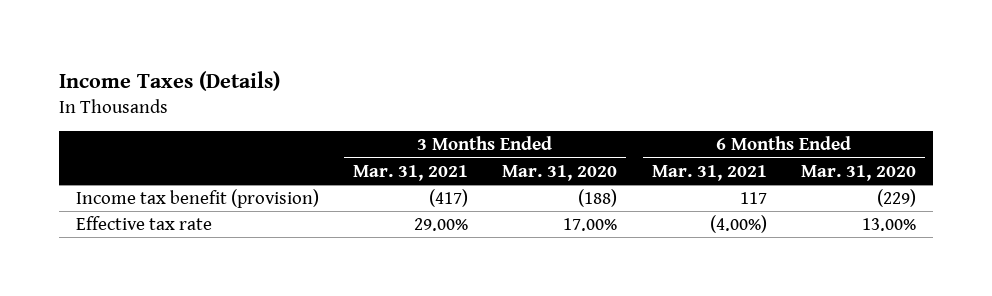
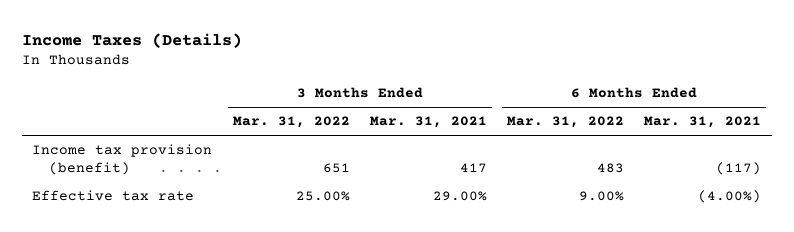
[502,164,618,181] Mar. 31, 2020 -> none
[800,164,916,181] Mar. 31, 2020 -> none
none -> [232,116,350,129] Mar. 31, 2022
none -> [507,116,625,129] Mar. 31, 2022
[75,188,319,208] Income tax benefit (provision) -> [32,144,213,176] Income tax provision (benefit)
[429,188,469,207] (417) -> [459,163,487,174] 417
[739,191,767,204] 117 -> [716,162,762,176] (117)

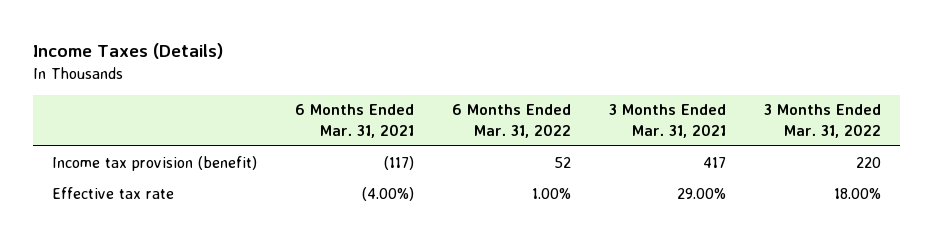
[322,163,350,174] 651 -> [855,156,881,168] 220
[597,163,625,174] 483 -> [553,156,571,168] 52
[295,191,350,202] 25.00% -> [833,187,881,199] 18.00%
[579,191,625,202] 9.00% -> [531,187,571,199] 1.00%

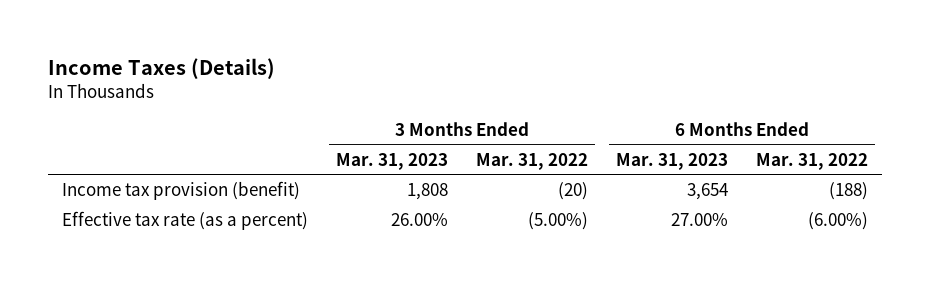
[294,104,414,138] 6 Months Ended Mar. 31, 2021 -> none
[608,104,726,138] 3 Months Ended Mar. 31, 2021 -> none
none -> [336,152,449,170] Mar. 31, 2023
none -> [616,152,729,170] Mar. 31, 2023
[553,156,571,168] 52 -> [829,182,869,201] (188)
[855,156,881,168] 220 -> [558,182,589,201] (20)
[51,186,174,199] Effective tax rate -> [62,211,309,231] Effective tax rate (as a percent)
[531,187,571,199] 1.00% -> [808,212,869,231] (6.00%)
[833,187,881,199] 18.00% -> [528,212,589,231] (5.00%)

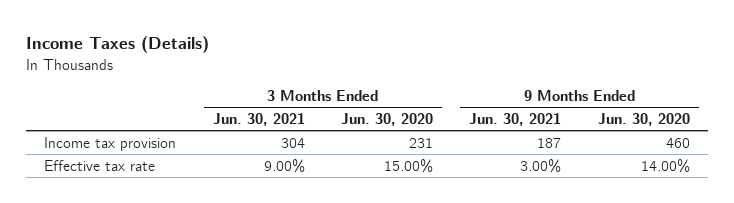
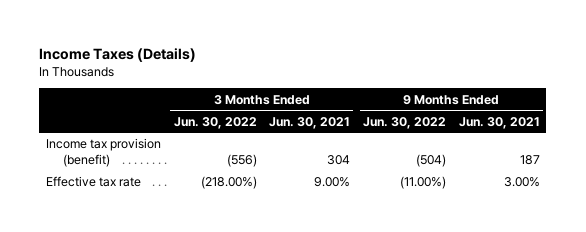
[341,112,434,126] Jun. 30, 2020 -> none
[597,112,690,126] Jun. 30, 2020 -> none
none -> [173,116,257,129] Jun. 30, 2022
none -> [363,116,447,129] Jun. 30, 2022
[44,136,177,151] Income tax provision -> [45,138,161,168] Income tax provision (benefit)

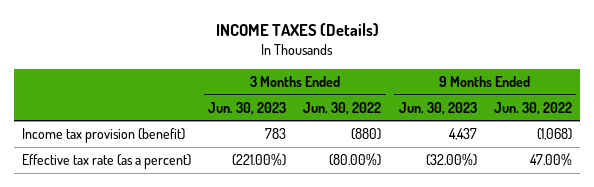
[39,47,197,62] Income Taxes (Details) -> [215,22,379,36] INCOME TAXES (Details)
[269,116,351,129] Jun. 30, 2021 -> none
[458,116,540,129] Jun. 30, 2021 -> none
none -> [208,101,287,115] Jun. 30, 2023
none -> [398,101,477,115] Jun. 30, 2023
[226,154,257,168] (556) -> [351,128,382,141] (880)
[416,154,447,168] (504) -> [536,128,572,141] (1,068)
[45,176,141,188] Effective tax rate -> [22,154,192,170] Effective tax rate (as a percent)
[200,176,257,190] (218.00%) -> [329,153,382,167] (80.00%)
[400,176,447,190] (11.00%) -> [529,153,572,167] 47.00%

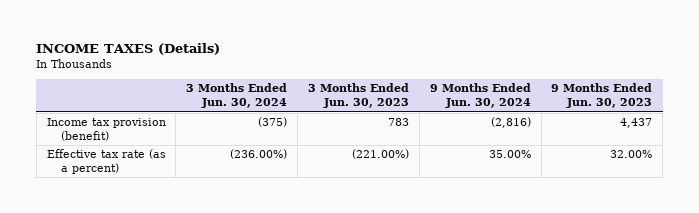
[303,101,382,115] Jun. 30, 2022 -> none
[493,101,572,115] Jun. 30, 2022 -> none
none -> [186,83,288,109] 3 Months Ended Jun. 30, 2024
none -> [429,83,531,109] 9 Months Ended Jun. 30, 2024
[425,153,477,167] (32.00%) -> [610,150,653,159] 32.00%

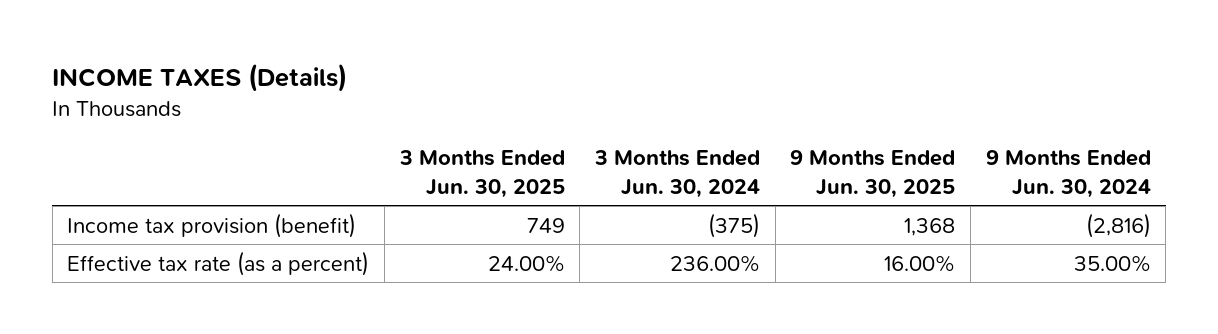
[308,83,410,109] 3 Months Ended Jun. 30, 2023 -> none
[551,83,653,109] 9 Months Ended Jun. 30, 2023 -> none
none -> [398,149,565,198] 3 Months Ended Jun. 30, 2025
none -> [790,149,956,198] 9 Months Ended Jun. 30, 2025
[230,149,288,160] (236.00%) -> [670,254,761,272] 236.00%

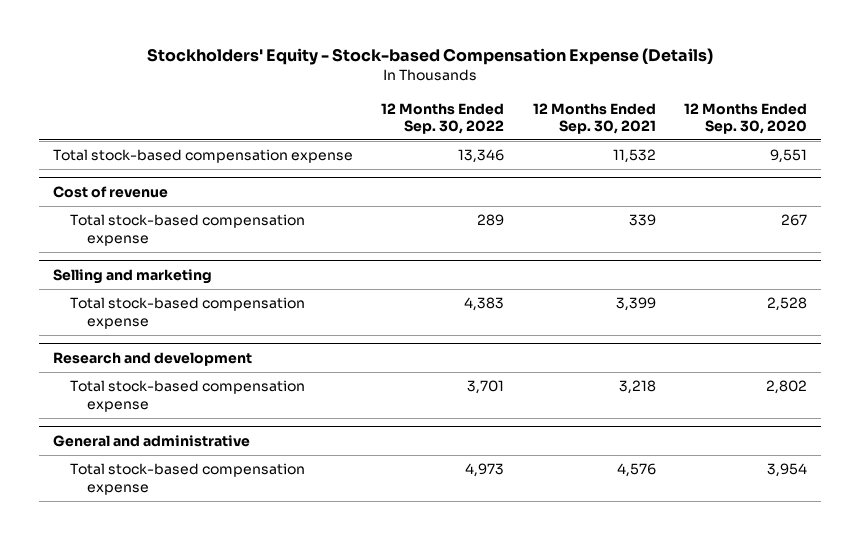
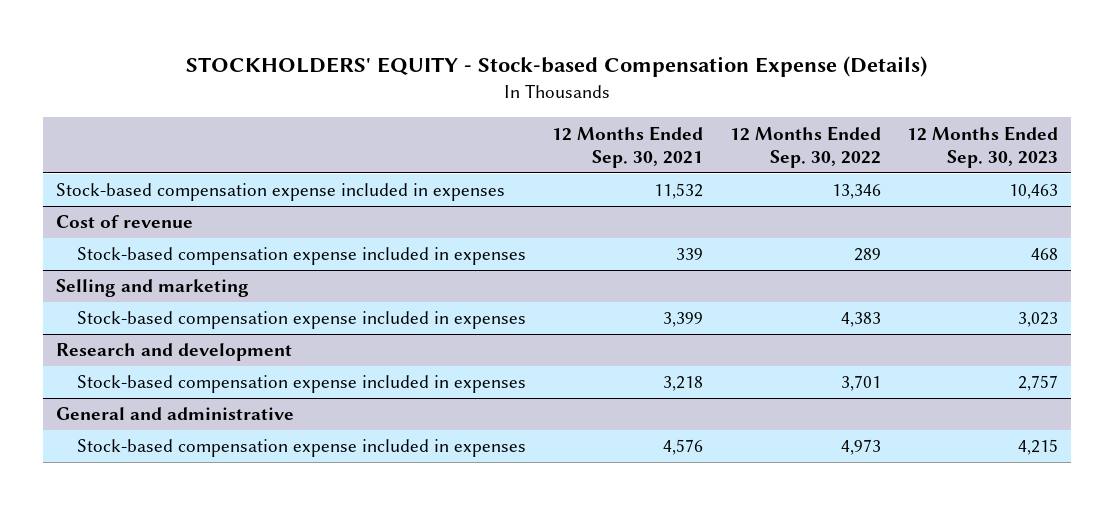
[147,48,714,66] Stockholders' Equity - Stock-based Compensation Expense (Details) -> [186,56,928,78] STOCKHOLDERS' EQUITY - Stock-based Compensation Expense (Details)
[683,102,807,134] 12 Months Ended Sep. 30, 2020 -> none
none -> [907,125,1059,168] 12 Months Ended Sep. 30, 2023
[53,149,354,164] Total stock-based compensation expense -> [56,183,506,202] Stock-based compensation expense included in expenses
[70,214,306,246] Total stock-based compensation expense -> [76,247,526,266] Stock-based compensation expense included in expenses
[70,297,306,329] Total stock-based compensation expense -> [76,311,526,330] Stock-based compensation expense included in expenses
[70,380,306,412] Total stock-based compensation expense -> [76,375,526,394] Stock-based compensation expense included in expenses
[70,463,306,495] Total stock-based compensation expense -> [76,439,526,458] Stock-based compensation expense included in expenses

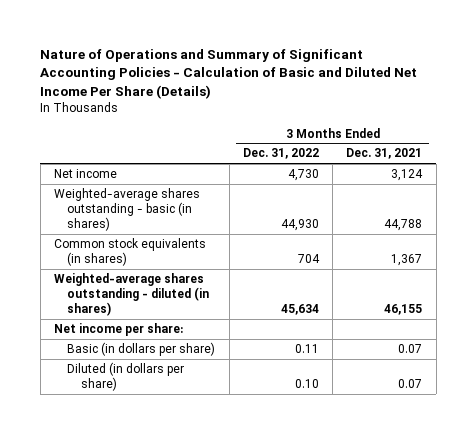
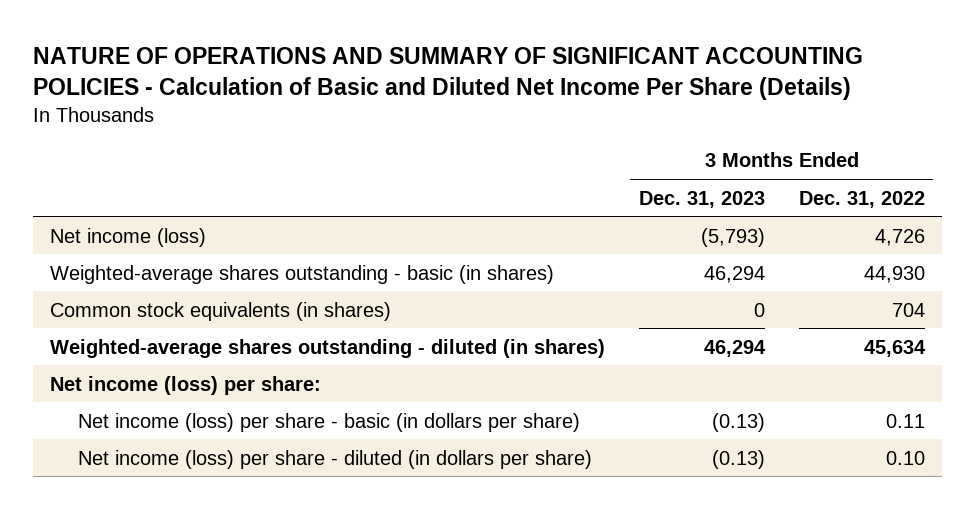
[40,48,418,99] Nature of Operations and Summary of Significant Accounting Policies - Calculation of Basic and Diluted Net Income Per Share (Details) -> [33,47,864,101] NATURE OF OPERATIONS AND SUMMARY OF SIGNIFICANT ACCOUNTING POLICIES - Calculation of Basic and Diluted Net Income Per Share (Details)
[346,148,423,160] Dec. 31, 2021 -> none
none -> [638,190,765,208] Dec. 31, 2023
[53,169,117,179] Net income -> [50,227,207,247] Net income (loss)
[287,169,319,182] 4,730 -> [874,228,925,246] 4,726
[53,323,183,337] Net income per share: -> [50,375,322,395] Net income (loss) per share:
[67,342,216,357] Basic (in dollars per share) -> [78,412,581,432] Net income (loss) per share - basic (in dollars per share)
[67,362,185,392] Diluted (in dollars per share) -> [78,449,593,469] Net income (loss) per share - diluted (in dollars per share)

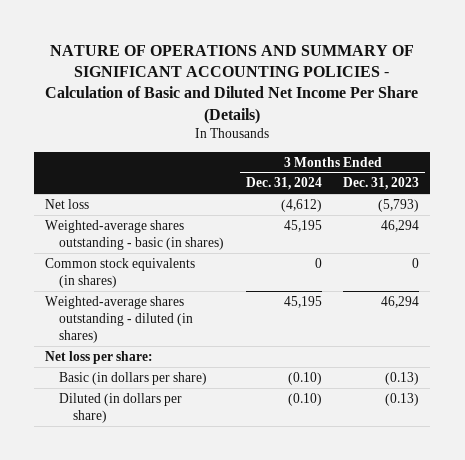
[798,190,925,208] Dec. 31, 2022 -> none
none -> [245,177,322,191] Dec. 31, 2024
[50,227,207,247] Net income (loss) -> [45,198,90,209] Net loss
[50,375,322,395] Net income (loss) per share: -> [45,350,154,364] Net loss per share:
[78,412,581,432] Net income (loss) per share - basic (in dollars per share) -> [59,371,208,385] Basic (in dollars per share)
[78,449,593,469] Net income (loss) per share - diluted (in dollars per share) -> [59,392,183,423] Diluted (in dollars per share)

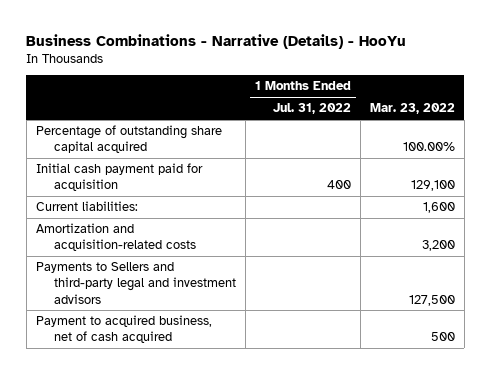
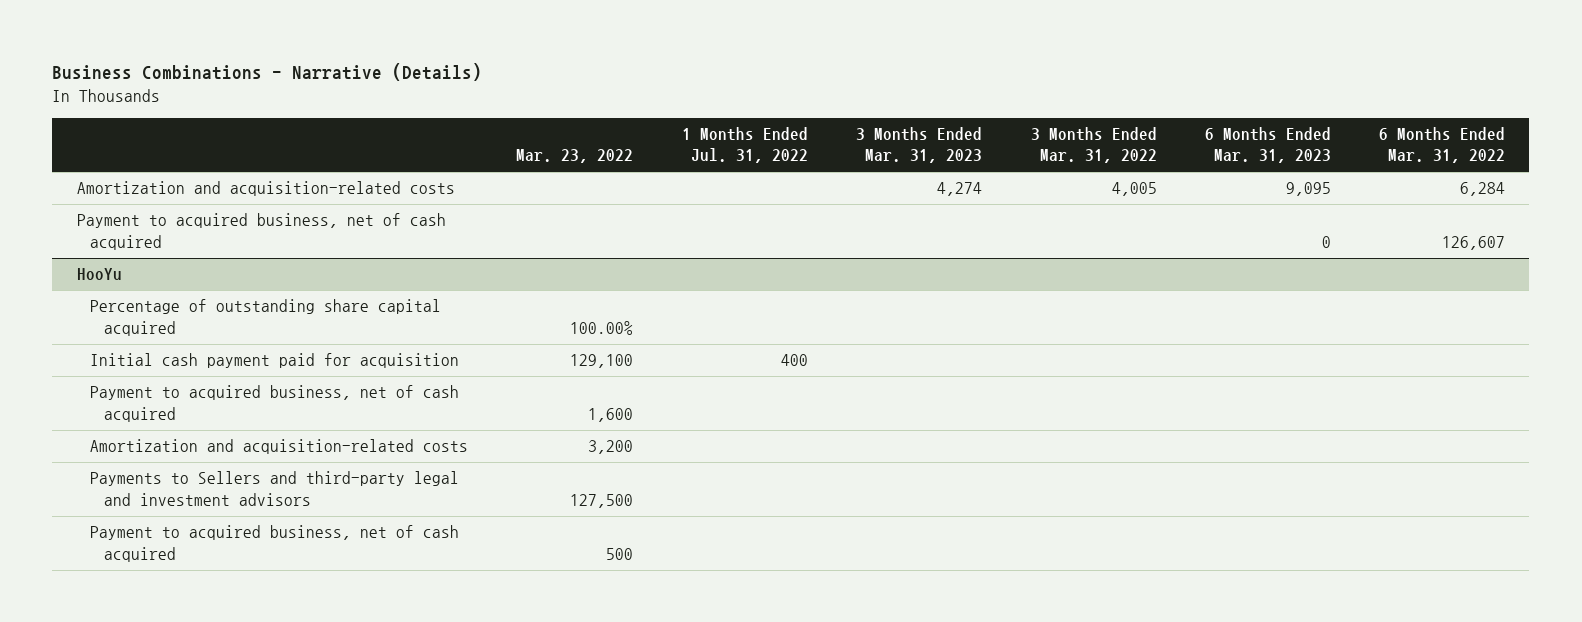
[26,33,407,49] Business Combinations - Narrative (Details) - HooYu -> [52,63,483,82] Business Combinations - Narrative (Details)
none -> [856,126,983,164] 3 Months Ended Mar. 31, 2023
none -> [1030,126,1157,164] 3 Months Ended Mar. 31, 2022
none -> [1204,126,1331,164] 6 Months Ended Mar. 31, 2023
none -> [1379,126,1506,164] 6 Months Ended Mar. 31, 2022
none -> [76,181,455,197] Amortization and acquisition-related costs
none -> [76,213,446,250] Payment to acquired business, net of cash acquired
none -> [76,268,122,281] HooYu
[35,201,138,212] Current liabilities: -> [90,385,460,422] Payment to acquired business, net of cash acquired

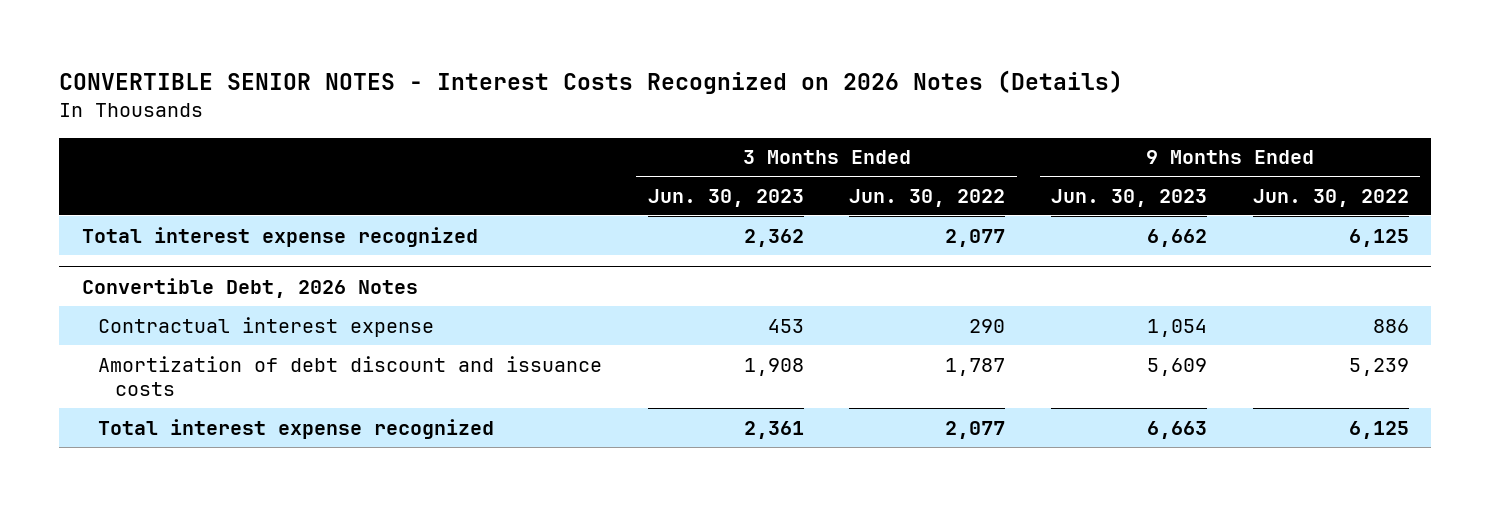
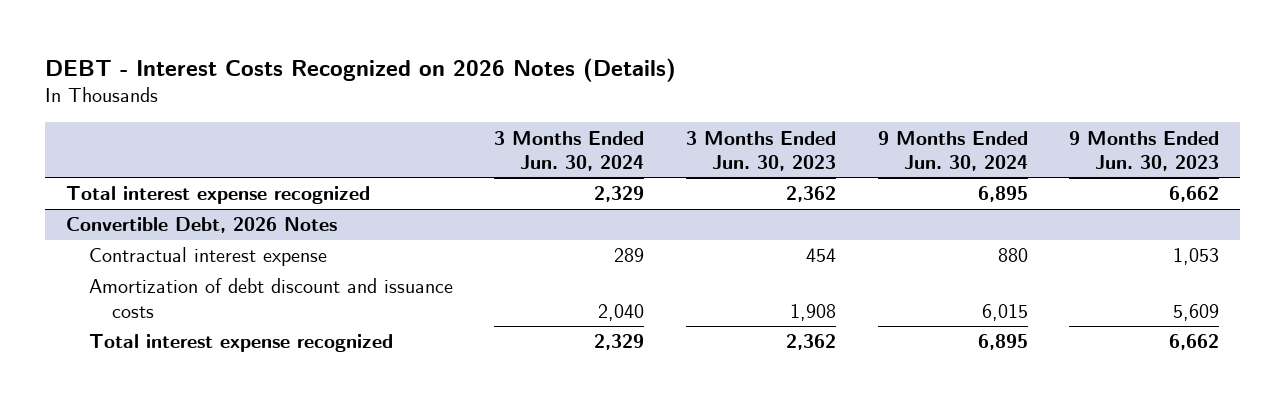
[58,70,1123,95] CONVERTIBLE SENIOR NOTES - Interest Costs Recognized on 2026 Notes (Details) -> [44,57,676,82] DEBT - Interest Costs Recognized on 2026 Notes (Details)
[849,188,1006,207] Jun. 30, 2022 -> none
[1252,188,1409,207] Jun. 30, 2022 -> none
none -> [494,130,645,171] 3 Months Ended Jun. 30, 2024
none -> [877,130,1028,171] 9 Months Ended Jun. 30, 2024
[767,318,804,333] 453 -> [806,248,837,263] 454
[1147,318,1208,337] 1,054 -> [1173,248,1220,266] 1,053
[743,420,804,439] 2,361 -> [786,334,837,351] 2,362
[1147,420,1208,439] 6,663 -> [1169,334,1220,351] 6,662

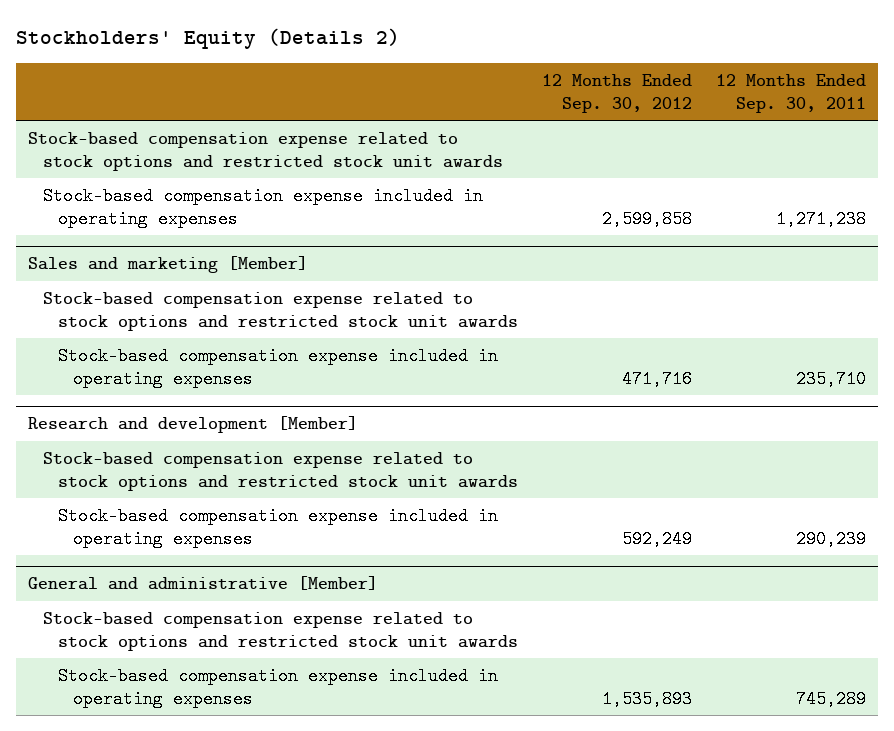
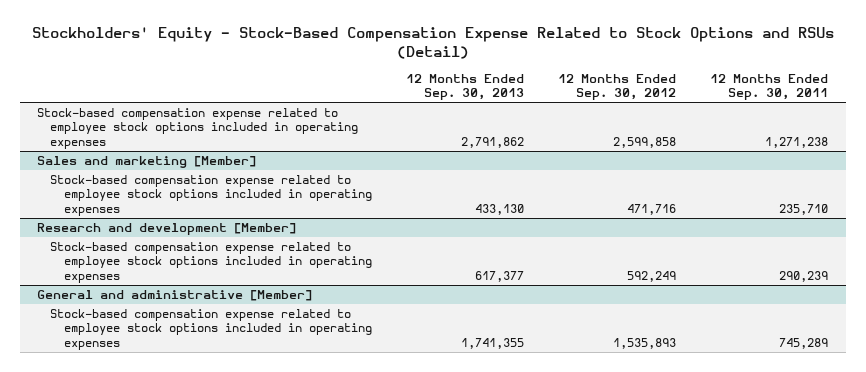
[15,28,400,50] Stockholders' Equity (Details 2) -> [31,27,834,60] Stockholders' Equity - Stock-Based Compensation Expense Related to Stock Options and RSUs (Detail)
none -> [405,74,524,101] 12 Months Ended Sep. 30, 2013
[27,131,503,171] Stock-based compensation expense related to stock options and restricted stock unit awards -> none
[42,186,483,228] Stock-based compensation expense included in operating expenses -> [37,108,359,149] Stock-based compensation expense related to employee stock options included in operating expenses
[42,291,518,331] Stock-based compensation expense related to stock options and restricted stock unit awards -> none
[57,346,498,388] Stock-based compensation expense included in operating expenses -> [50,175,372,216] Stock-based compensation expense related to employee stock options included in operating expenses
[42,451,518,491] Stock-based compensation expense related to stock options and restricted stock unit awards -> none
[57,506,498,548] Stock-based compensation expense included in operating expenses -> [50,242,372,283] Stock-based compensation expense related to employee stock options included in operating expenses
[42,611,518,651] Stock-based compensation expense related to stock options and restricted stock unit awards -> none
[57,666,498,708] Stock-based compensation expense included in operating expenses -> [50,309,372,350] Stock-based compensation expense related to employee stock options included in operating expenses

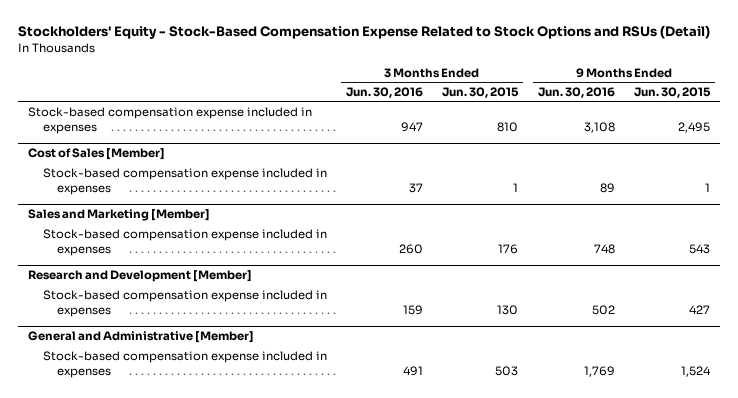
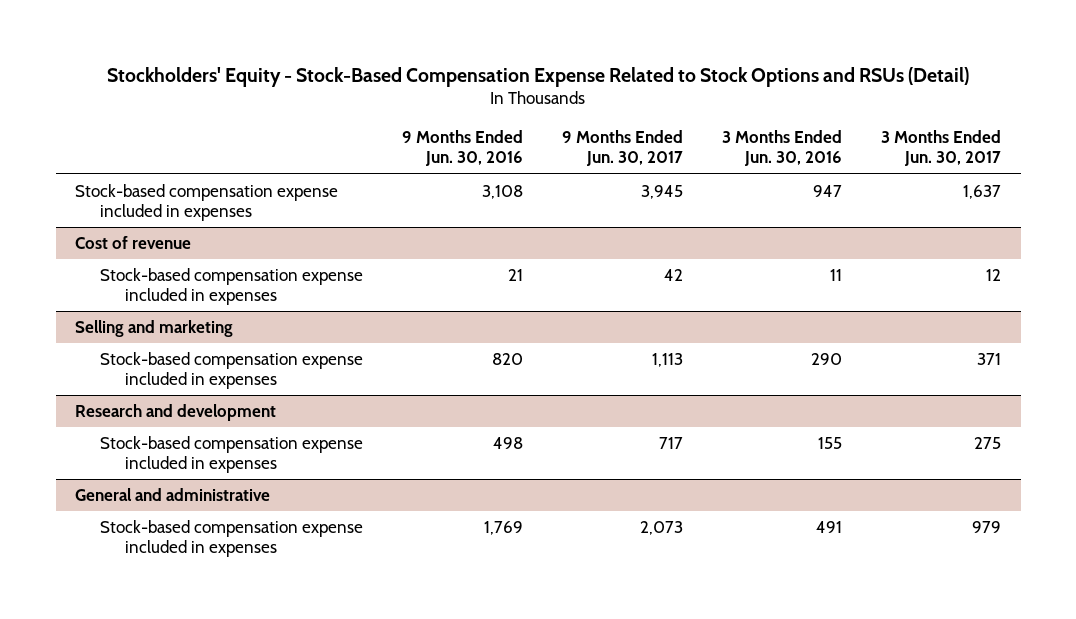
[442,87,520,99] Jun. 30, 2015 -> none
[634,87,712,99] Jun. 30, 2015 -> none
none -> [561,130,683,167] 9 Months Ended Jun. 30, 2017
none -> [881,130,1002,167] 3 Months Ended Jun. 30, 2017
[28,148,166,161] Cost of Sales [Member] -> [75,236,192,250] Cost of revenue
[409,182,424,193] 37 -> [830,269,843,282] 11
[599,182,615,193] 89 -> [507,269,523,282] 21
[28,209,211,222] Sales and Marketing [Member] -> [75,320,234,338] Selling and marketing
[399,243,424,254] 260 -> [811,353,843,366] 290
[593,243,615,254] 748 -> [491,353,523,366] 820
[28,270,253,283] Research and Development [Member] -> [75,404,277,422] Research and development
[403,304,424,315] 159 -> [818,437,843,450] 155
[591,304,615,315] 502 -> [492,437,523,450] 498
[28,331,255,344] General and Administrative [Member] -> [75,488,271,502] General and administrative

